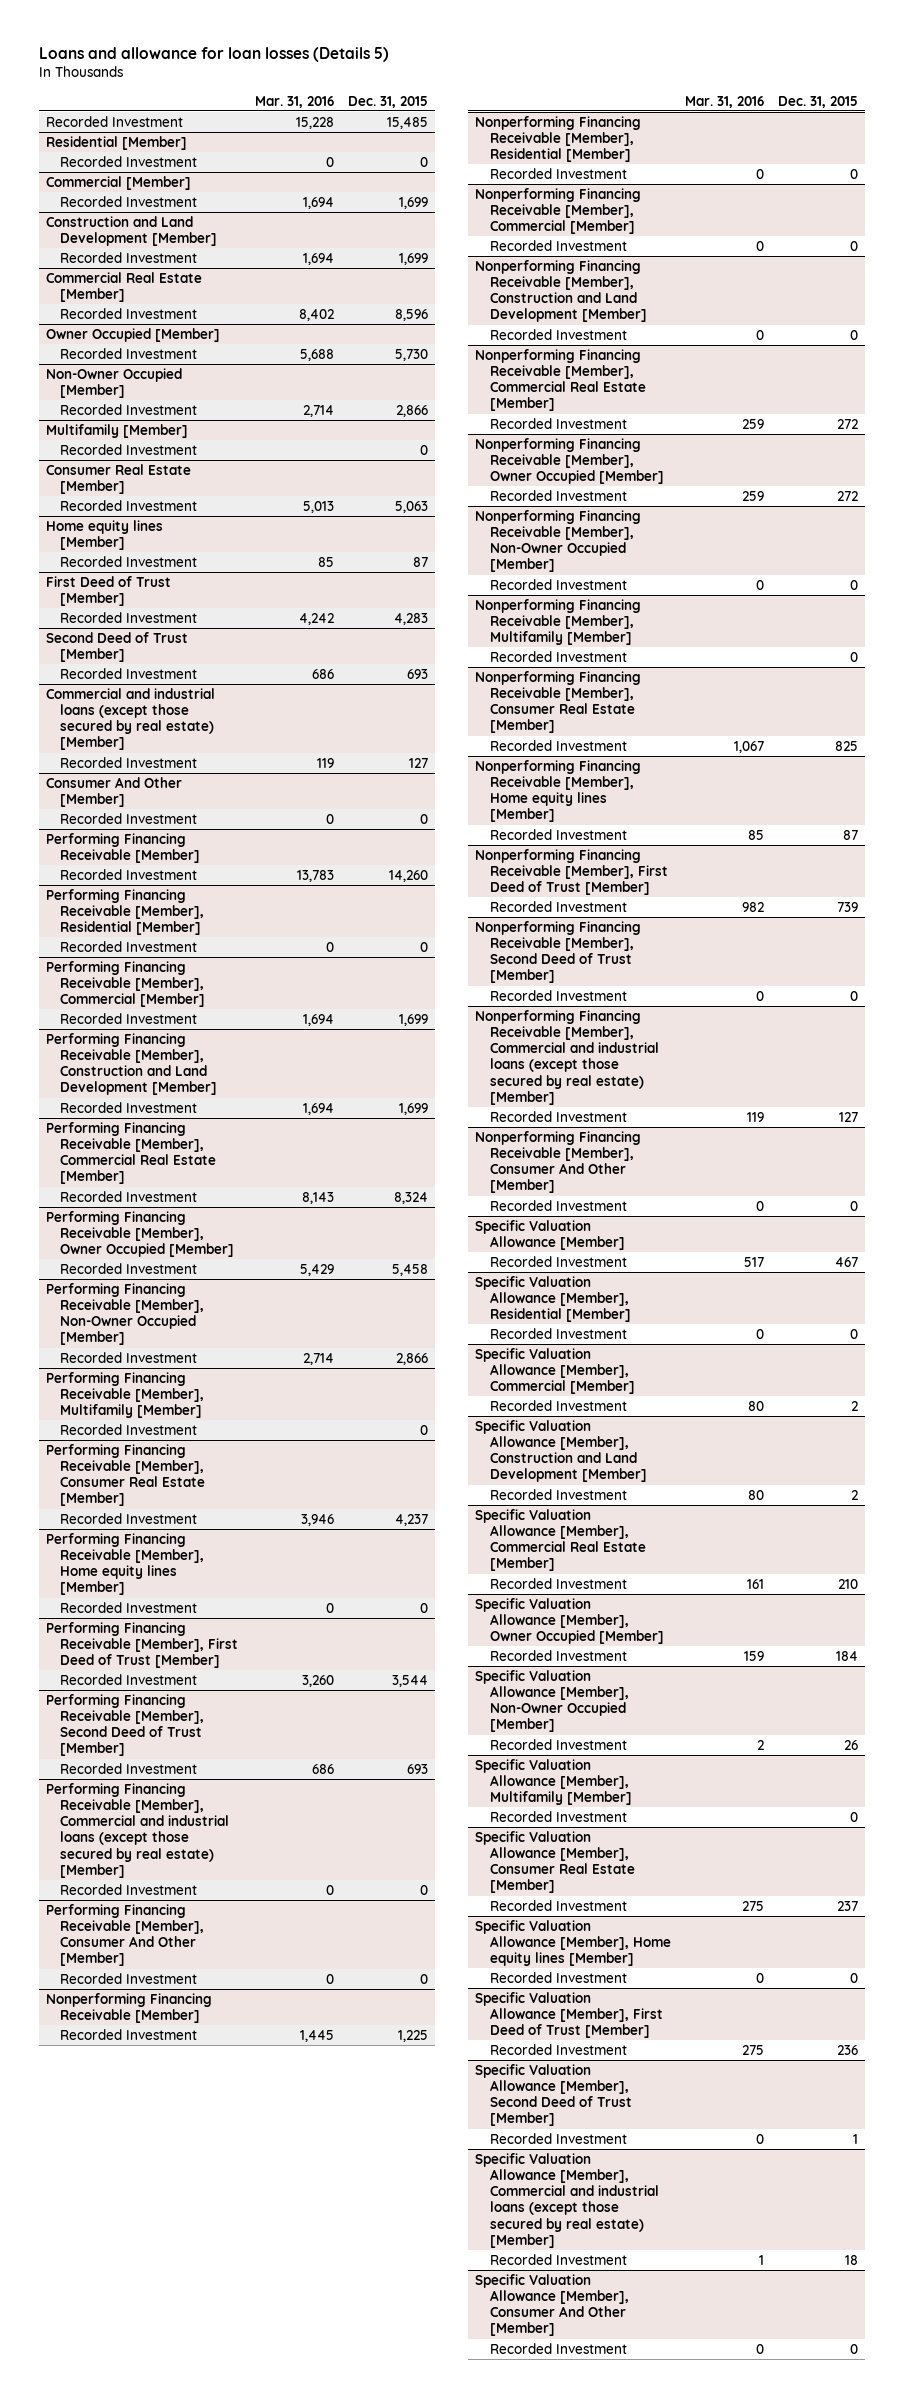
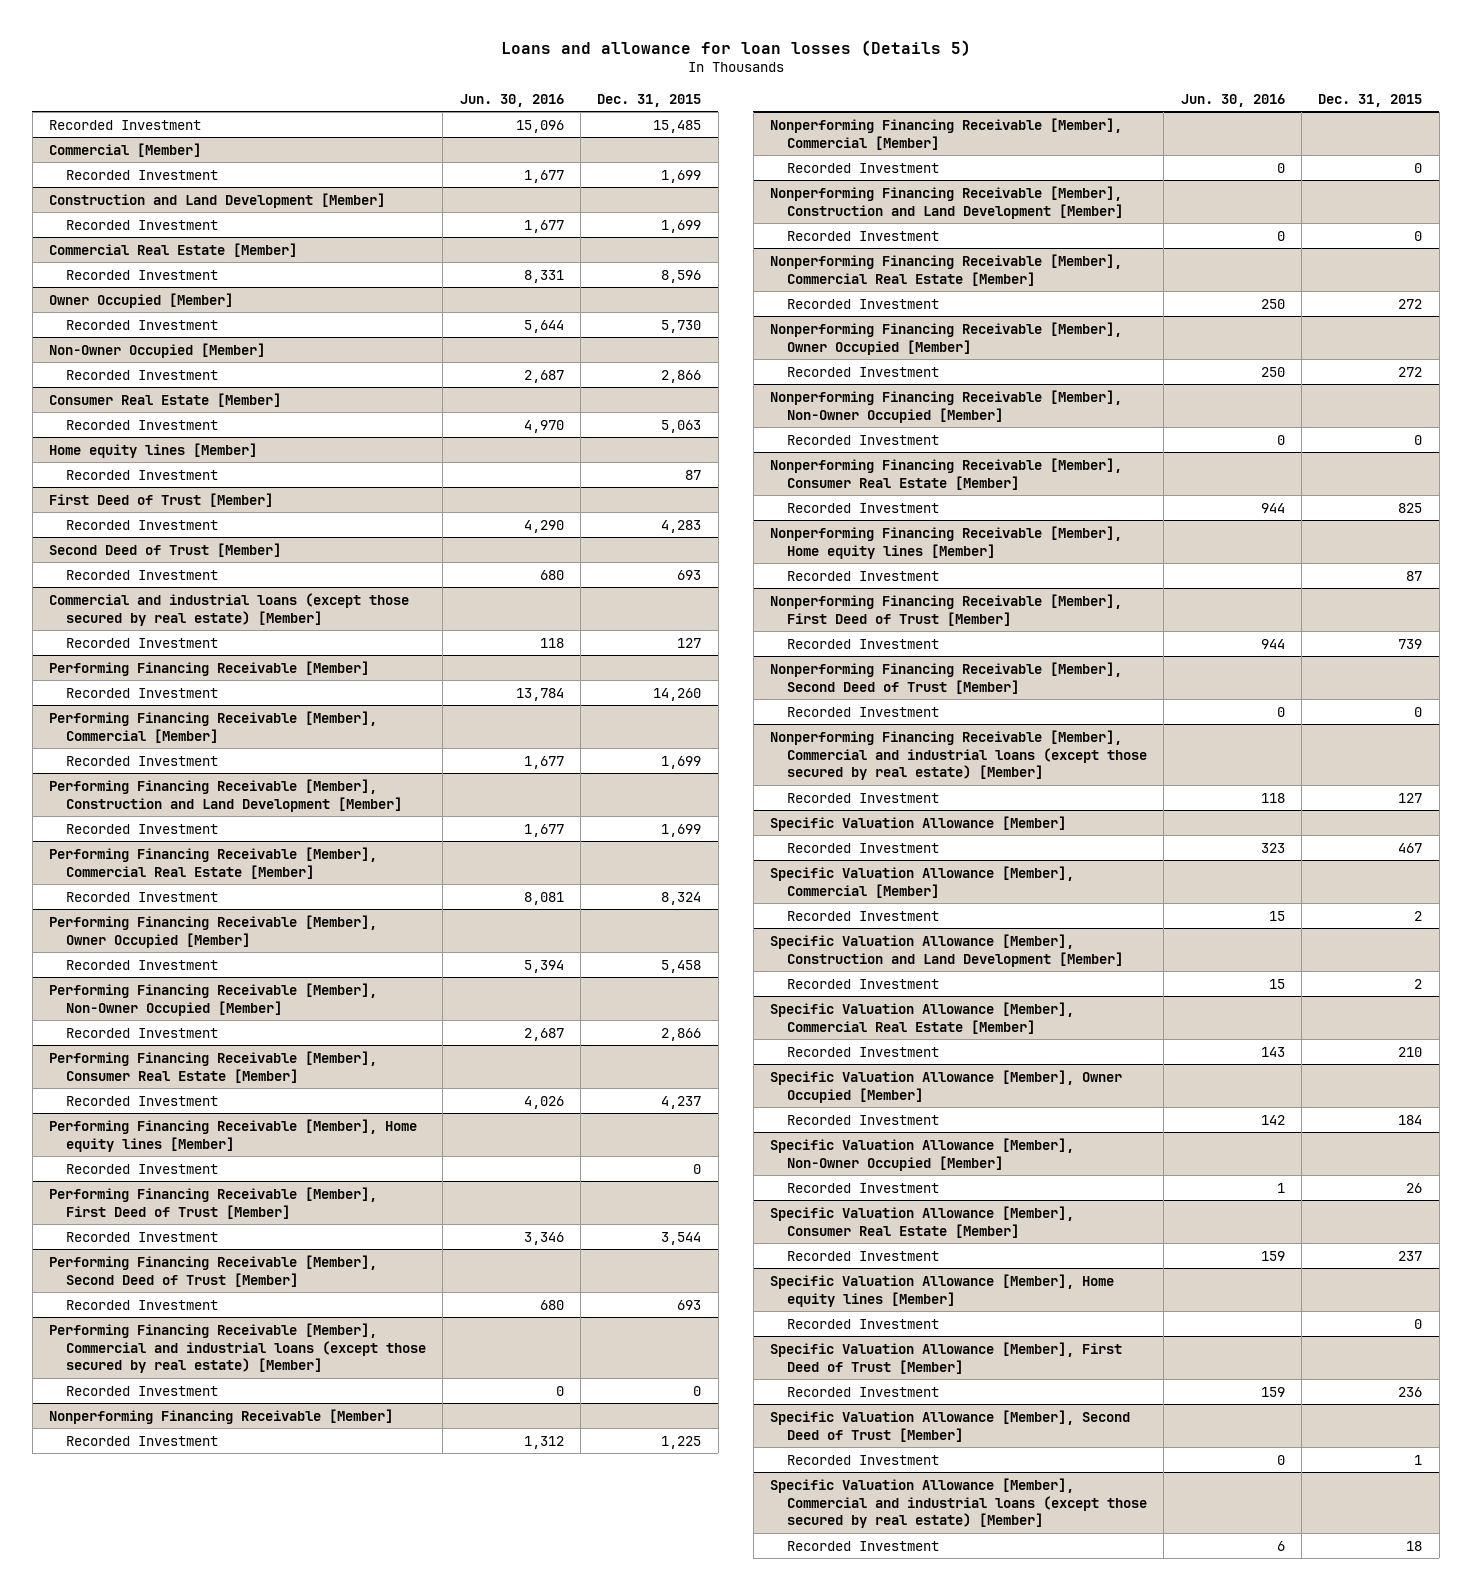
[255,95,335,108] Mar. 31, 2016 -> none
none -> [459,93,564,107] Jun. 30, 2016
[45,135,187,150] Residential [Member] -> none
[60,155,198,167] Recorded Investment -> none
[45,423,188,438] Multifamily [Member] -> none
[60,443,198,455] Recorded Investment -> none
[45,776,182,808] Consumer And Other [Member] -> none
[60,812,198,824] Recorded Investment -> none
[45,888,205,936] Performing Financing Receivable [Member], Residential [Member] -> none
[60,940,198,952] Recorded Investment -> none
[45,1371,205,1419] Performing Financing Receivable [Member], Multifamily [Member] -> none
[60,1423,198,1435] Recorded Investment -> none
[45,1903,205,1967] Performing Financing Receivable [Member], Consumer And Other [Member] -> none
[60,1972,198,1984] Recorded Investment -> none
[475,115,642,163] Nonperforming Financing Receivable [Member], Residential [Member] -> none
[490,167,628,179] Recorded Investment -> none
[475,598,642,646] Nonperforming Financing Receivable [Member], Multifamily [Member] -> none
[490,650,628,662] Recorded Investment -> none
[475,1130,642,1194] Nonperforming Financing Receivable [Member], Consumer And Other [Member] -> none
[490,1199,628,1211] Recorded Investment -> none
[475,1275,632,1323] Specific Valuation Allowance [Member], Residential [Member] -> none
[490,1327,628,1339] Recorded Investment -> none
[475,1758,633,1806] Specific Valuation Allowance [Member], Multifamily [Member] -> none
[490,1810,628,1822] Recorded Investment -> none
[475,2273,630,2337] Specific Valuation Allowance [Member], Consumer And Other [Member] -> none
[490,2342,628,2354] Recorded Investment -> none

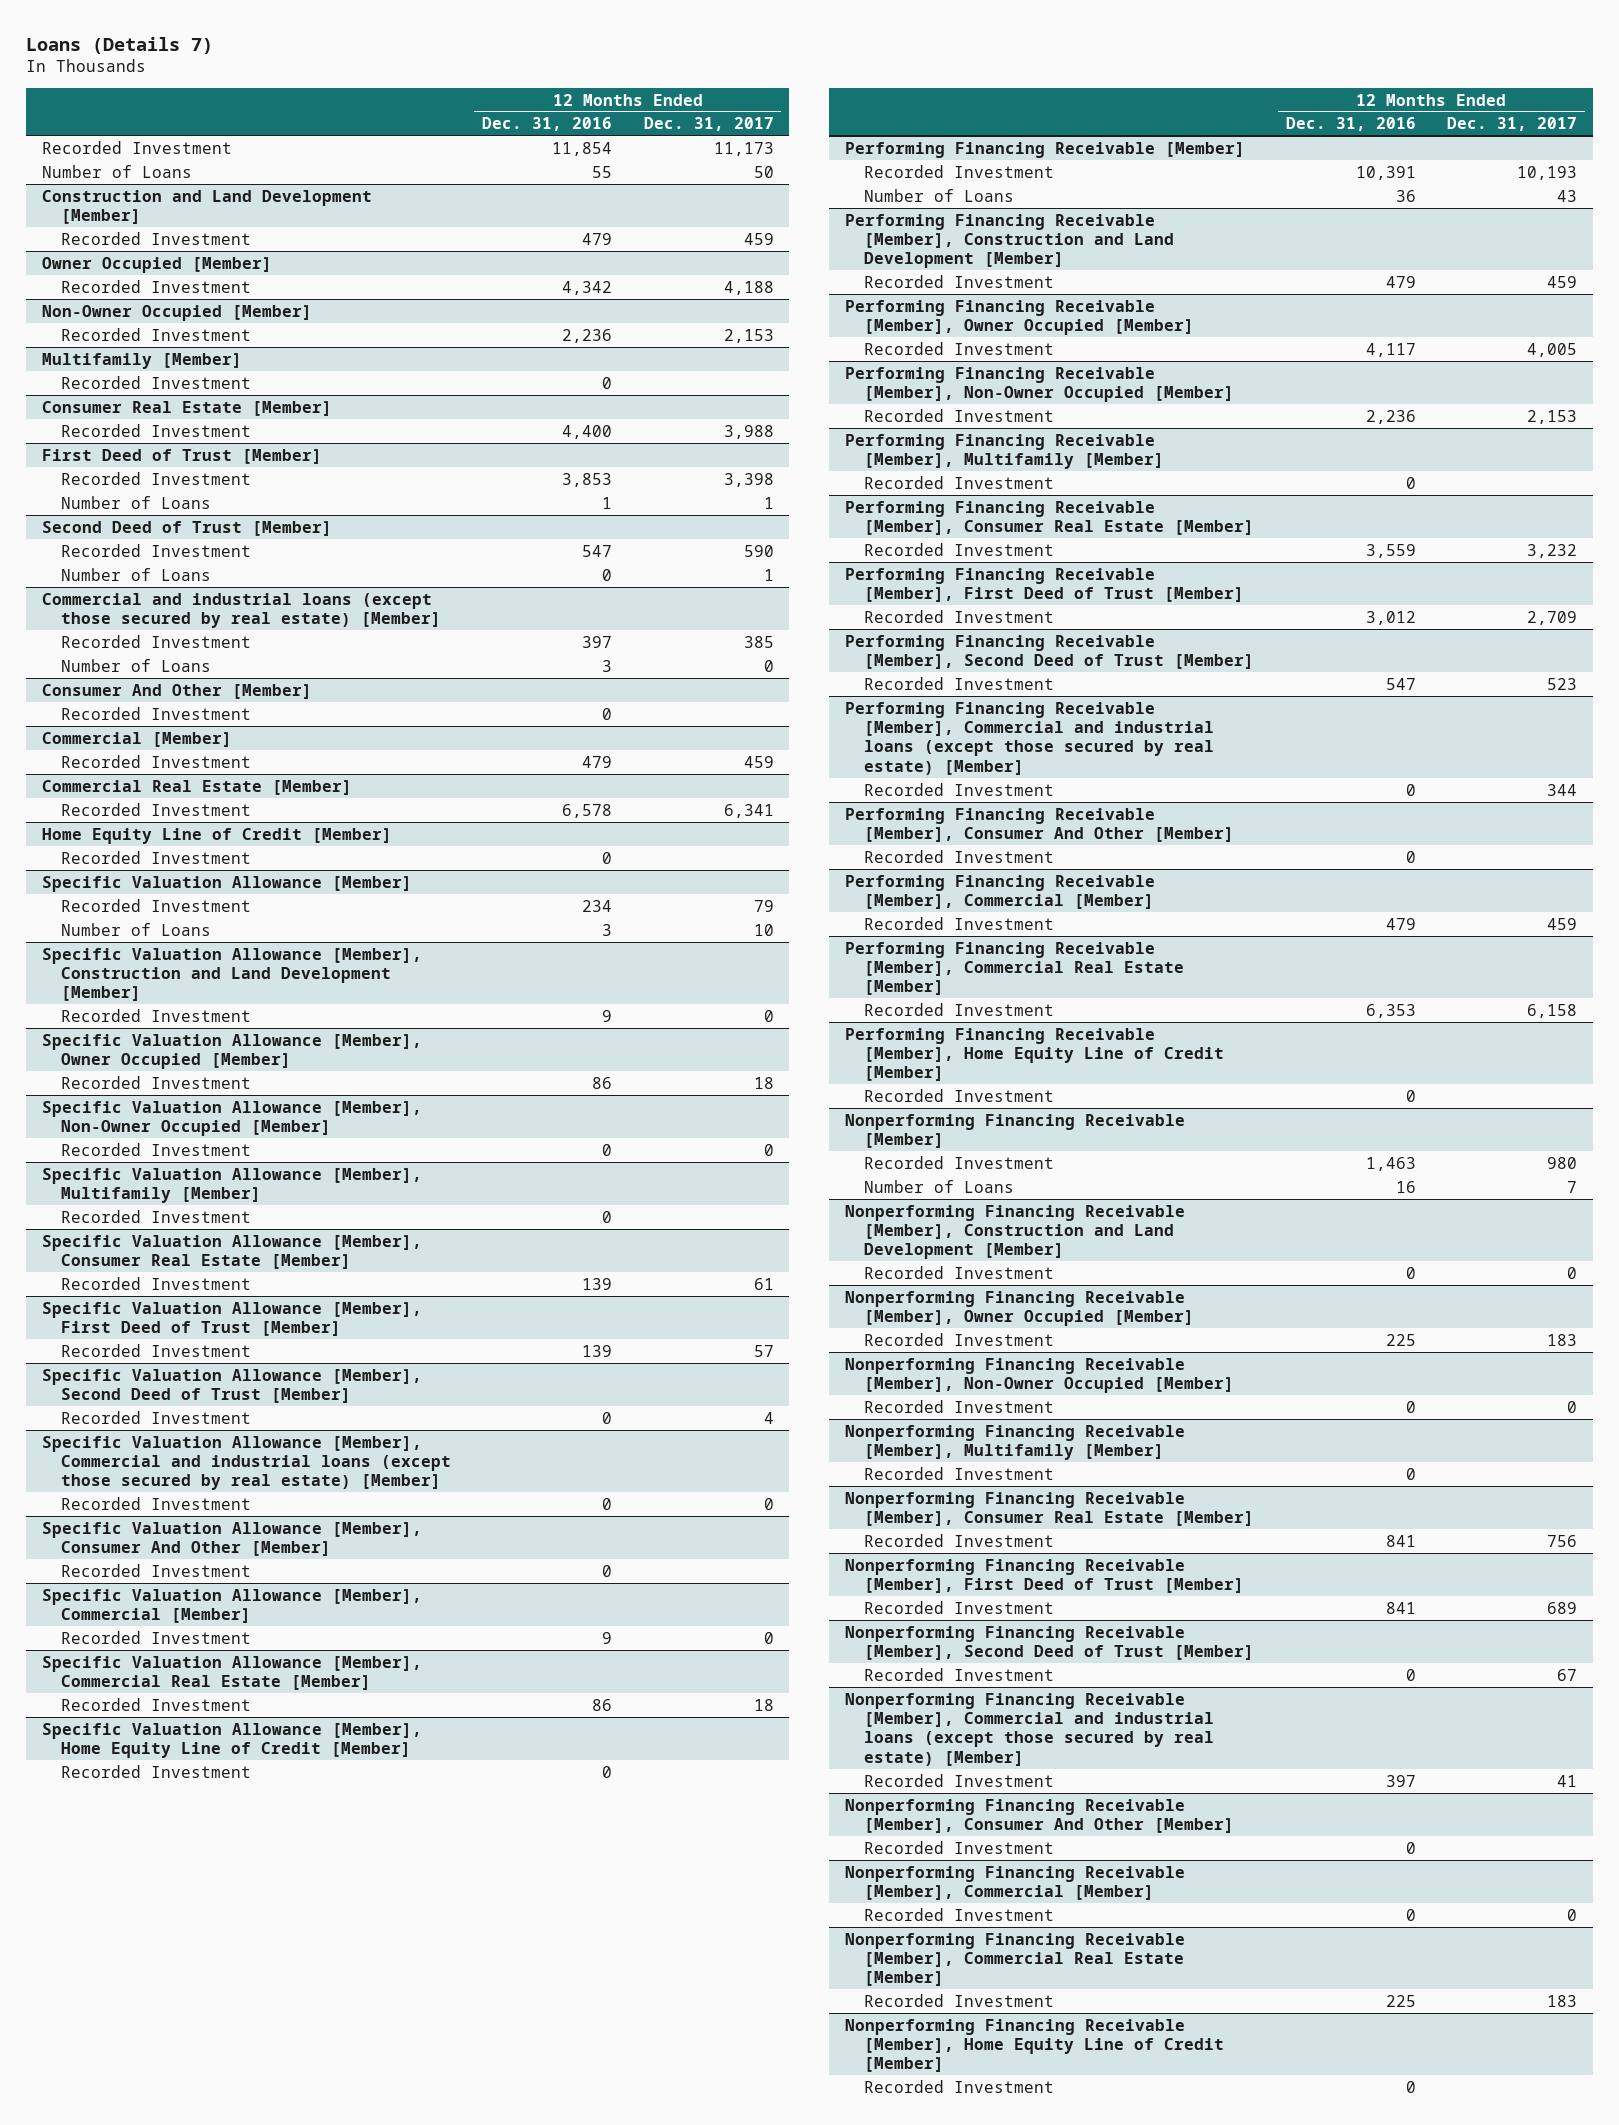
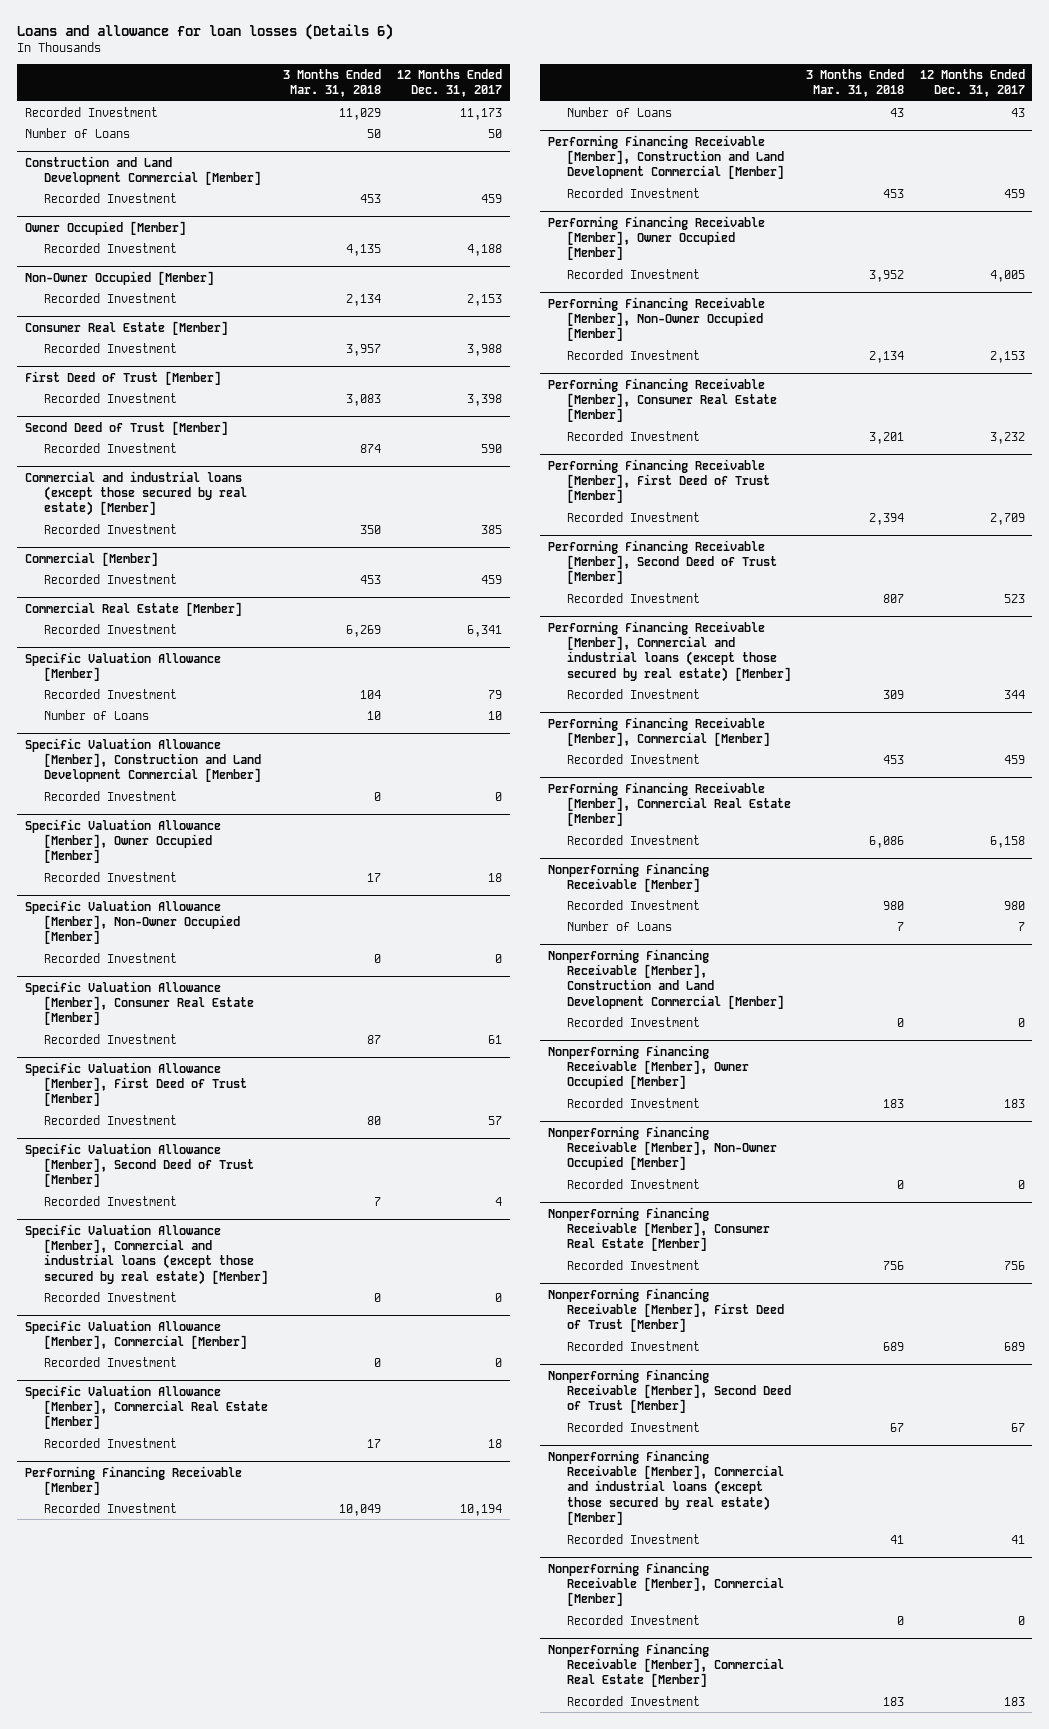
[25,36,213,54] Loans (Details 7) -> [16,23,393,40] Loans and allowance for loan losses (Details 6)
[482,117,613,132] Dec. 31, 2016 -> none
none -> [283,69,382,98] 3 Months Ended Mar. 31, 2018
[41,189,372,224] Construction and Land Development [Member] -> [24,155,261,185] Construction and Land Development Commercial [Member]
[41,352,242,369] Multifamily [Member] -> none
[60,375,251,389] Recorded Investment -> none
[60,495,211,509] Number of Loans -> none
[60,567,211,581] Number of Loans -> none
[60,658,211,672] Number of Loans -> none
[41,683,312,699] Consumer And Other [Member] -> none
[60,706,251,720] Recorded Investment -> none
[41,827,392,844] Home Equity Line of Credit [Member] -> none
[60,850,251,864] Recorded Investment -> none
[41,947,422,1002] Specific Valuation Allowance [Member], Construction and Land Development [Member] -> [24,737,261,783] Specific Valuation Allowance [Member], Construction and Land Development Commercial [Member]
[41,1167,422,1203] Specific Valuation Allowance [Member], Multifamily [Member] -> none
[60,1209,251,1223] Recorded Investment -> none
[41,1521,422,1556] Specific Valuation Allowance [Member], Consumer And Other [Member] -> none
[60,1563,251,1577] Recorded Investment -> none
[41,1722,422,1758] Specific Valuation Allowance [Member], Home Equity Line of Credit [Member] -> none
[60,1764,251,1778] Recorded Investment -> none
[1516,165,1577,180] 10,193 -> [459,1503,502,1516] 10,194
[844,213,1175,269] Performing Financing Receivable [Member], Construction and Land Development [Member] -> [547,134,784,180] Performing Financing Receivable [Member], Construction and Land Development Commercial [Member]
[844,433,1165,469] Performing Financing Receivable [Member], Multifamily [Member] -> none
[864,475,1055,489] Recorded Investment -> none
[844,807,1235,842] Performing Financing Receivable [Member], Consumer And Other [Member] -> none
[864,849,1055,863] Recorded Investment -> none
[844,1027,1225,1082] Performing Financing Receivable [Member], Home Equity Line of Credit [Member] -> none
[864,1088,1055,1102] Recorded Investment -> none
[844,1204,1185,1260] Nonperforming Financing Receivable [Member], Construction and Land Development [Member] -> [547,948,784,1009] Nonperforming Financing Receivable [Member], Construction and Land Development Commercial [Member]
[844,1424,1185,1460] Nonperforming Financing Receivable [Member], Multifamily [Member] -> none
[864,1466,1055,1480] Recorded Investment -> none
[844,1798,1235,1833] Nonperforming Financing Receivable [Member], Consumer And Other [Member] -> none
[864,1840,1055,1854] Recorded Investment -> none
[844,2018,1225,2073] Nonperforming Financing Receivable [Member], Home Equity Line of Credit [Member] -> none
[864,2079,1055,2093] Recorded Investment -> none

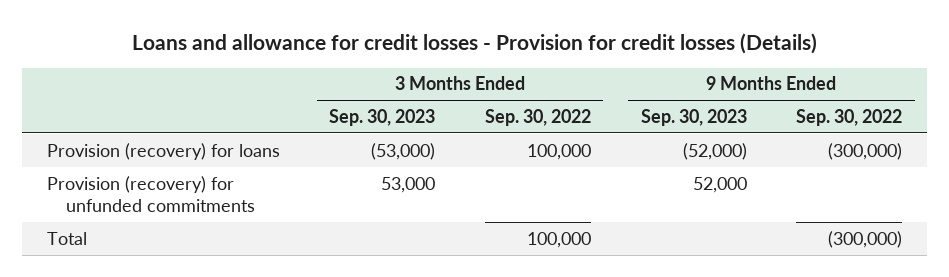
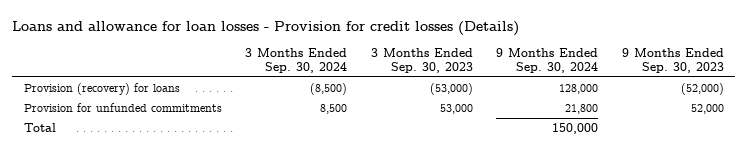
[131,32,817,54] Loans and allowance for credit losses - Provision for credit losses (Details) -> [11,20,519,36] Loans and allowance for loan losses - Provision for credit losses (Details)
[485,108,592,126] Sep. 30, 2022 -> none
[796,108,903,126] Sep. 30, 2022 -> none
none -> [245,47,348,73] 3 Months Ended Sep. 30, 2024
none -> [496,47,599,73] 9 Months Ended Sep. 30, 2024
[46,175,256,212] Provision (recovery) for unfunded commitments -> [23,103,222,113] Provision for unfunded commitments

